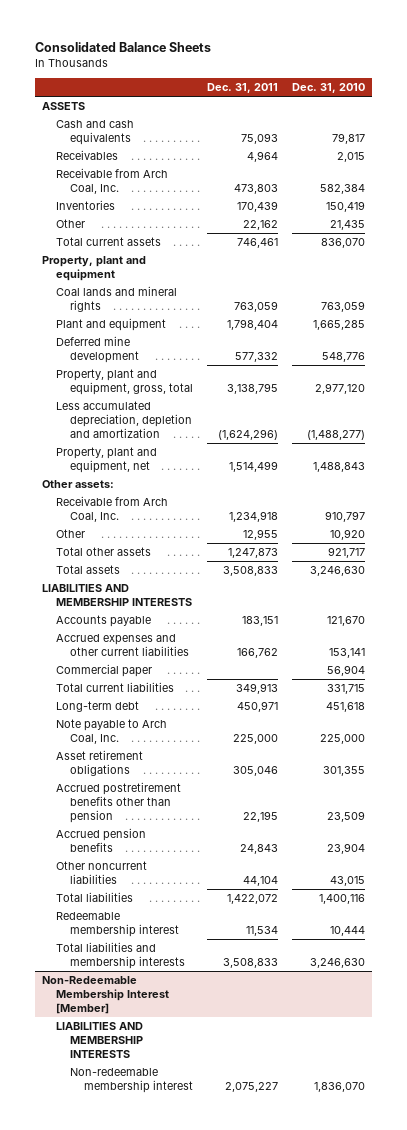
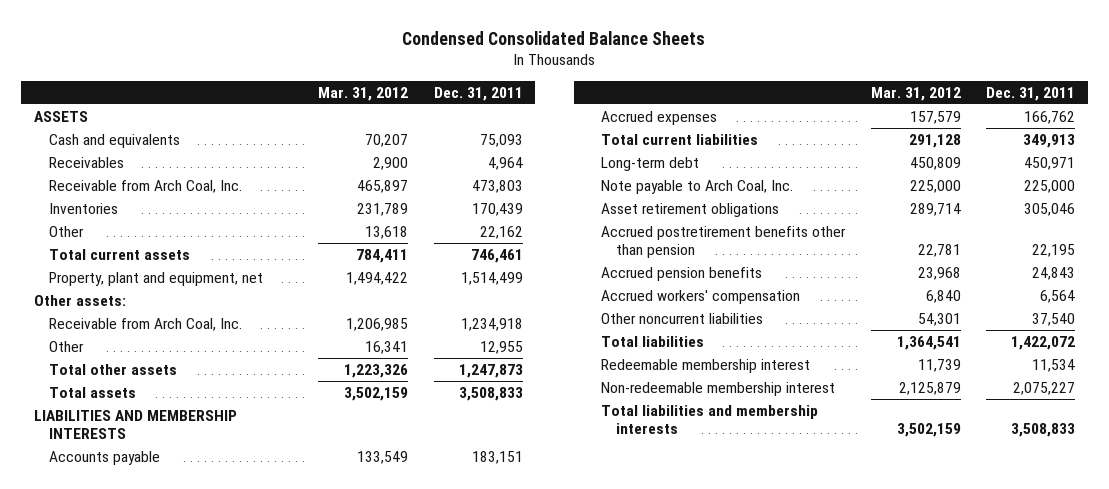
[35,42,212,53] Consolidated Balance Sheets -> [402,30,706,45] Condensed Consolidated Balance Sheets
[292,83,366,94] Dec. 31, 2010 -> none
none -> [318,86,409,101] Mar. 31, 2012
[56,120,135,146] Cash and cash equivalents -> [48,133,180,148] Cash and equivalents
[42,256,147,282] Property, plant and equipment -> none
[56,286,178,313] Coal lands and mineral rights -> none
[56,318,167,332] Plant and equipment -> none
[56,336,140,364] Deferred mine development -> none
[56,369,194,396] Property, plant and equipment, gross, total -> none
[56,401,193,439] Less accumulated depreciation, depletion and amortization -> none
[56,664,153,678] Commercial paper -> none
[56,634,190,657] Accrued expenses and other current liabilities -> [601,110,718,125] Accrued expenses
none -> [601,289,801,304] Accrued workers' compensation
[243,876,279,887] 44,104 -> [1032,312,1076,326] 37,540
[42,976,170,1015] Non-Redeemable Membership Interest [Member] -> none
[56,1022,144,1059] LIABILITIES AND MEMBERSHIP INTERESTS -> none
[56,942,186,970] Total liabilities and membership interests -> [601,404,819,434] Total liabilities and membership interests

